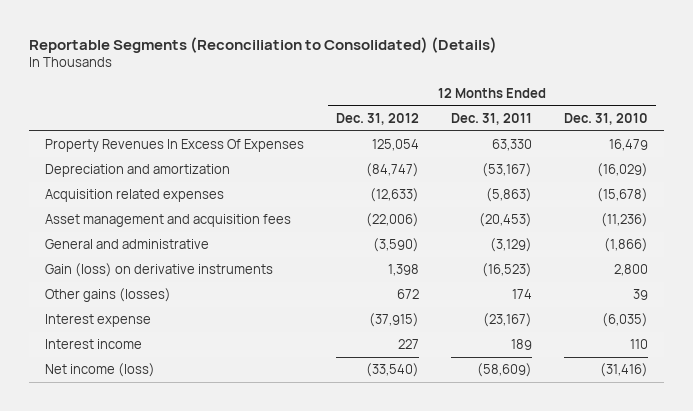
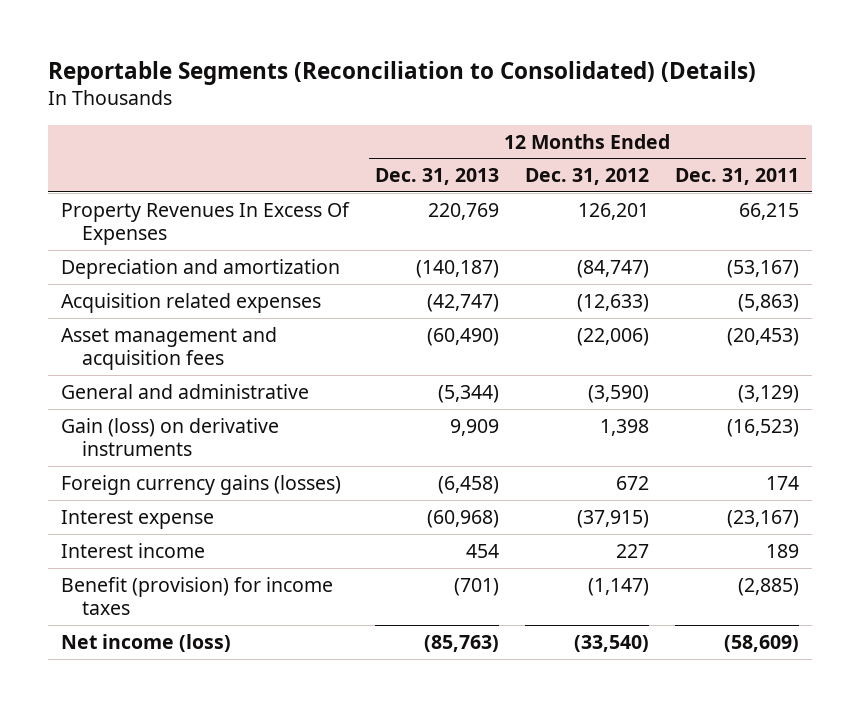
[564,112,649,125] Dec. 31, 2010 -> none
none -> [375,168,500,186] Dec. 31, 2013
[372,139,420,152] 125,054 -> [578,202,650,220] 126,201
[492,139,533,152] 63,330 -> [739,202,800,220] 66,215
[45,288,172,303] Other gains (losses) -> [61,474,342,495] Foreign currency gains (losses)
none -> [61,576,334,616] Benefit (provision) for income taxes

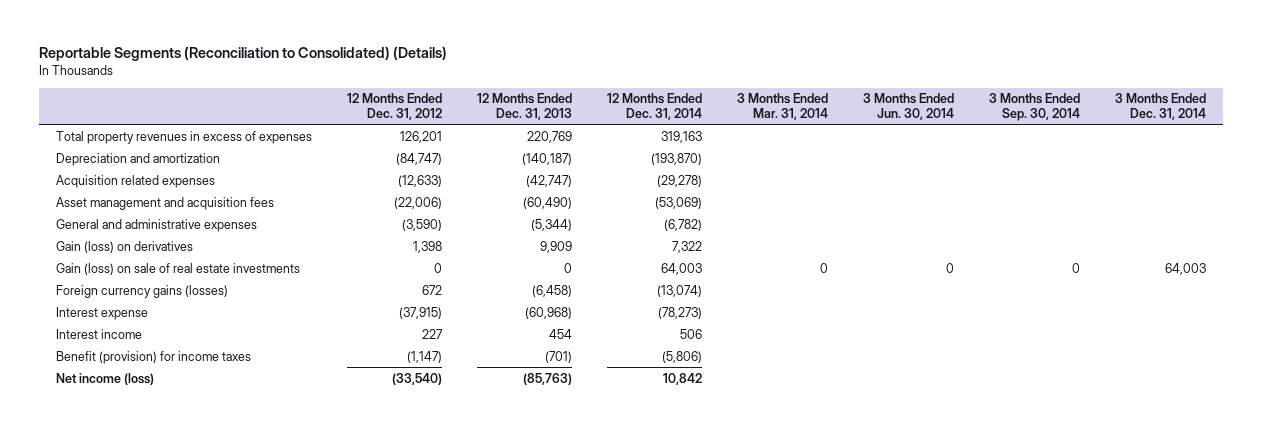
[675,168,800,186] Dec. 31, 2011 -> none
none -> [607,93,703,120] 12 Months Ended Dec. 31, 2014
none -> [736,93,828,120] 3 Months Ended Mar. 31, 2014
none -> [862,93,954,120] 3 Months Ended Jun. 30, 2014
none -> [988,93,1080,121] 3 Months Ended Sep. 30, 2014
none -> [1114,93,1206,120] 3 Months Ended Dec. 31, 2014
[61,201,351,246] Property Revenues In Excess Of Expenses -> [56,130,313,144] Total property revenues in excess of expenses
[61,383,310,399] General and administrative -> [56,218,258,232] General and administrative expenses
[61,417,280,457] Gain (loss) on derivative instruments -> [56,240,194,253] Gain (loss) on derivatives
none -> [56,262,301,275] Gain (loss) on sale of real estate investments

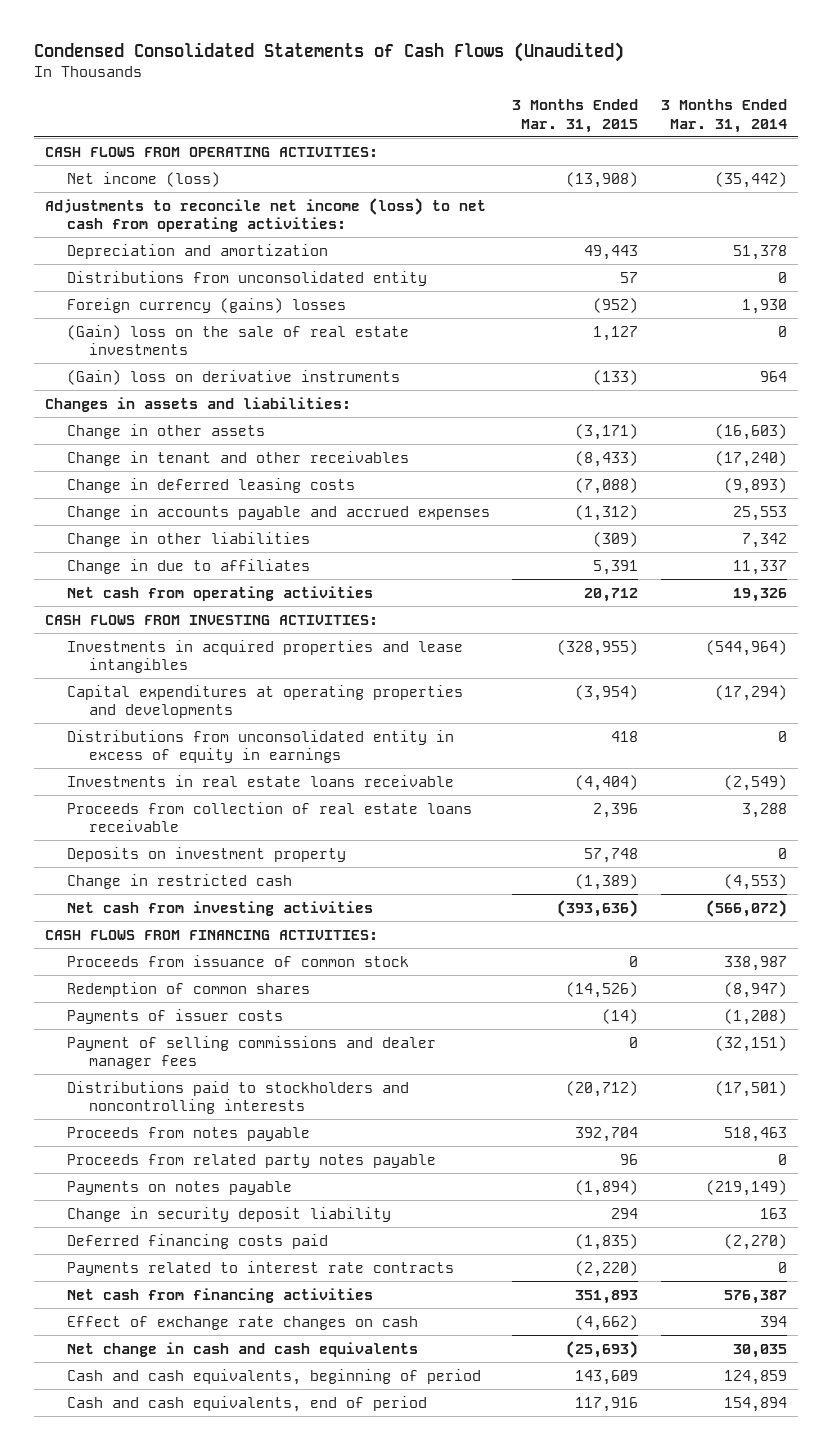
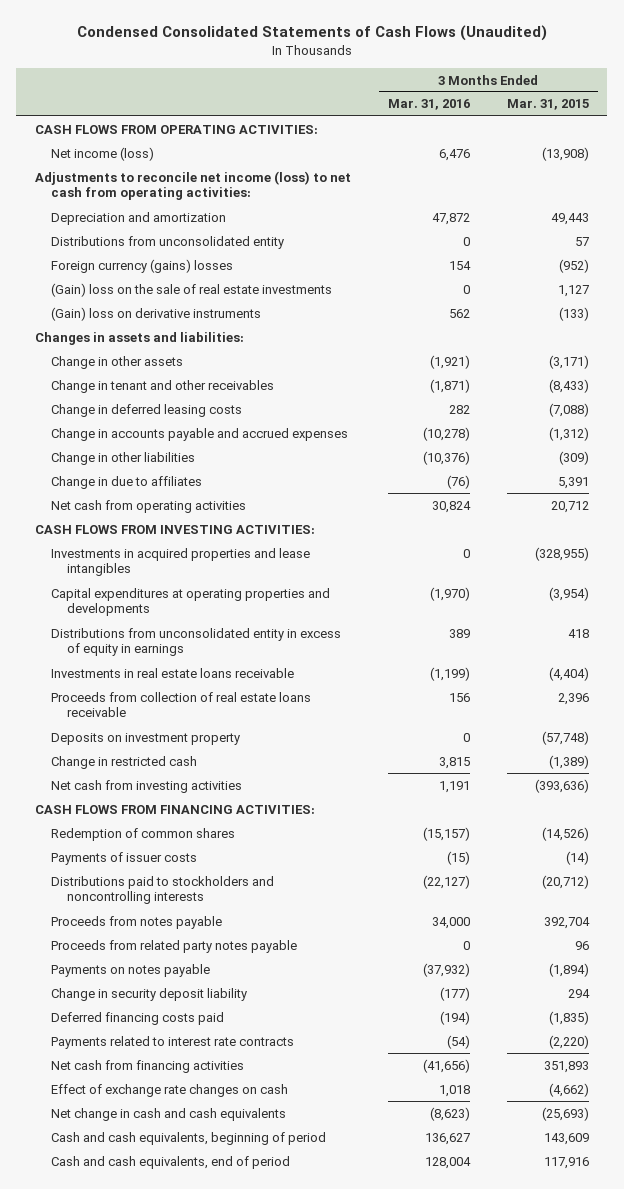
[660,99,787,133] 3 Months Ended Mar. 31, 2014 -> none
none -> [387,99,470,111] Mar. 31, 2016
[584,847,639,863] 57,748 -> [541,730,589,745] (57,748)
[67,954,410,967] Proceeds from issuance of common stock -> none
[67,1035,437,1069] Payment of selling commissions and dealer manager fees -> none

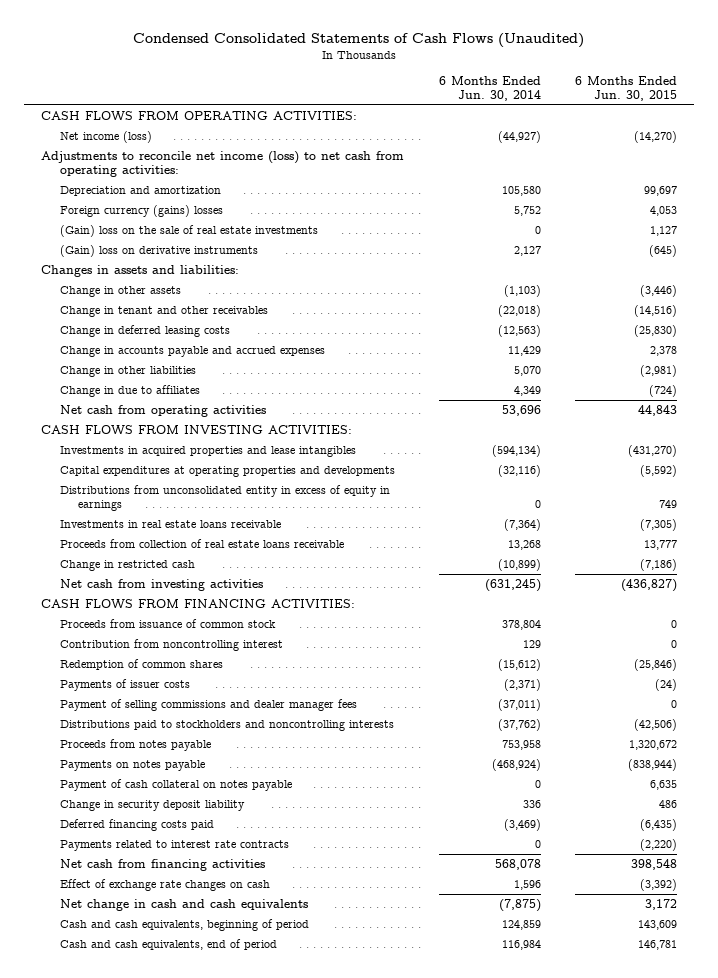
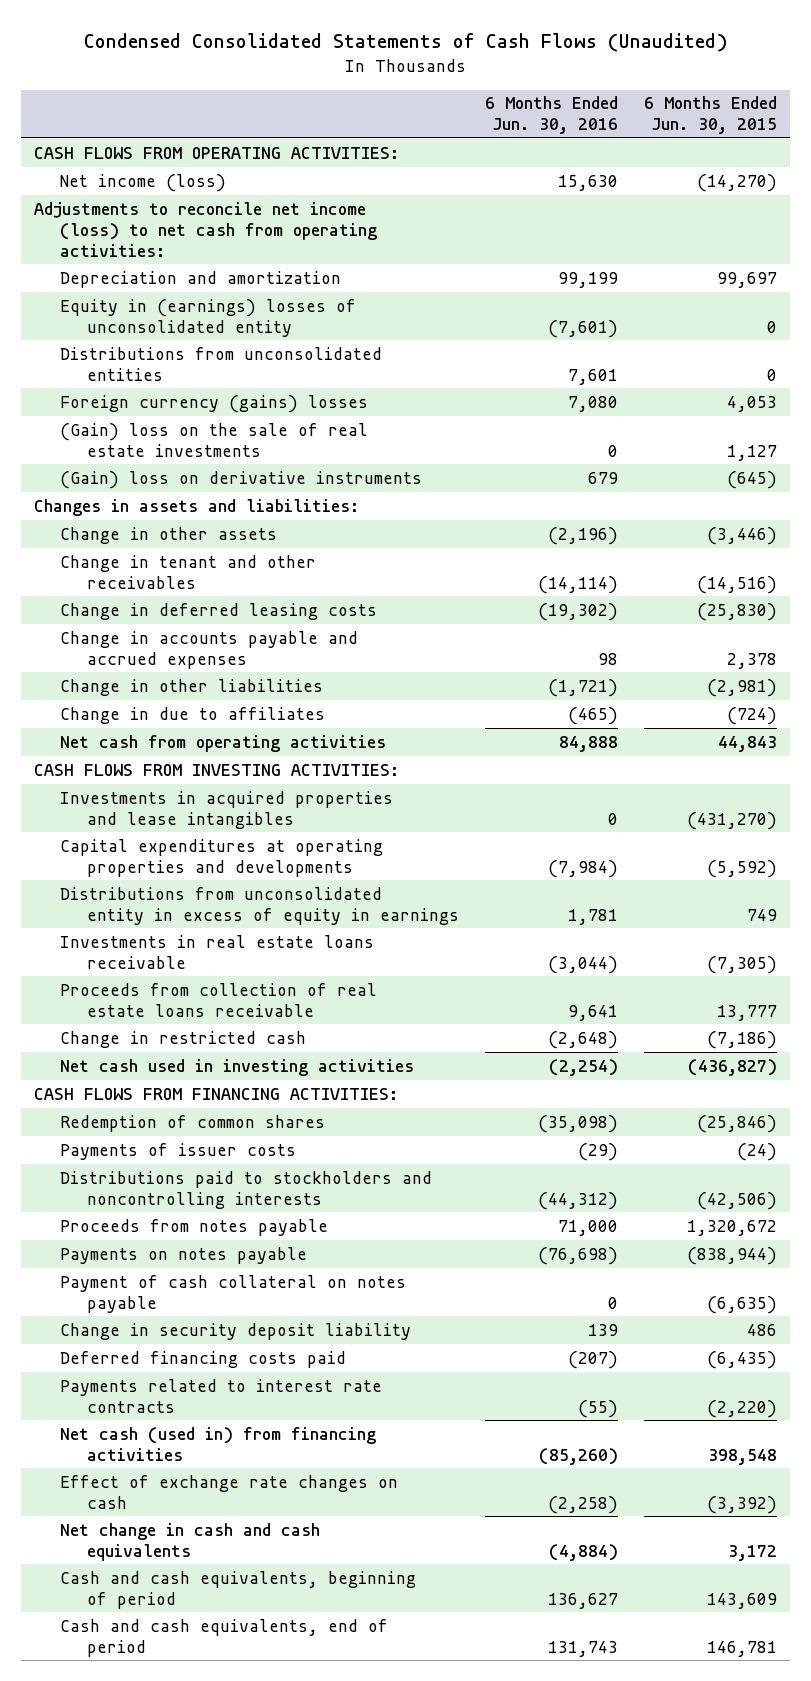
[438,75,541,101] 6 Months Ended Jun. 30, 2014 -> none
none -> [484,96,618,135] 6 Months Ended Jun. 30, 2016
none -> [60,298,357,337] Equity in (earnings) losses of unconsolidated entity
none -> [60,346,383,381] Distributions from unconsolidated entities
[59,579,263,592] Net cash from investing activities -> [60,1058,415,1076] Net cash used in investing activities
[59,619,276,629] Proceeds from issuance of common stock -> none
[59,639,283,652] Contribution from noncontrolling interest -> none
[59,699,357,712] Payment of selling commissions and dealer manager fees -> none
[649,780,677,791] 6,635 -> [707,1295,778,1314] (6,635)
[59,859,265,872] Net cash from financing activities -> [60,1426,377,1461] Net cash (used in) from financing activities

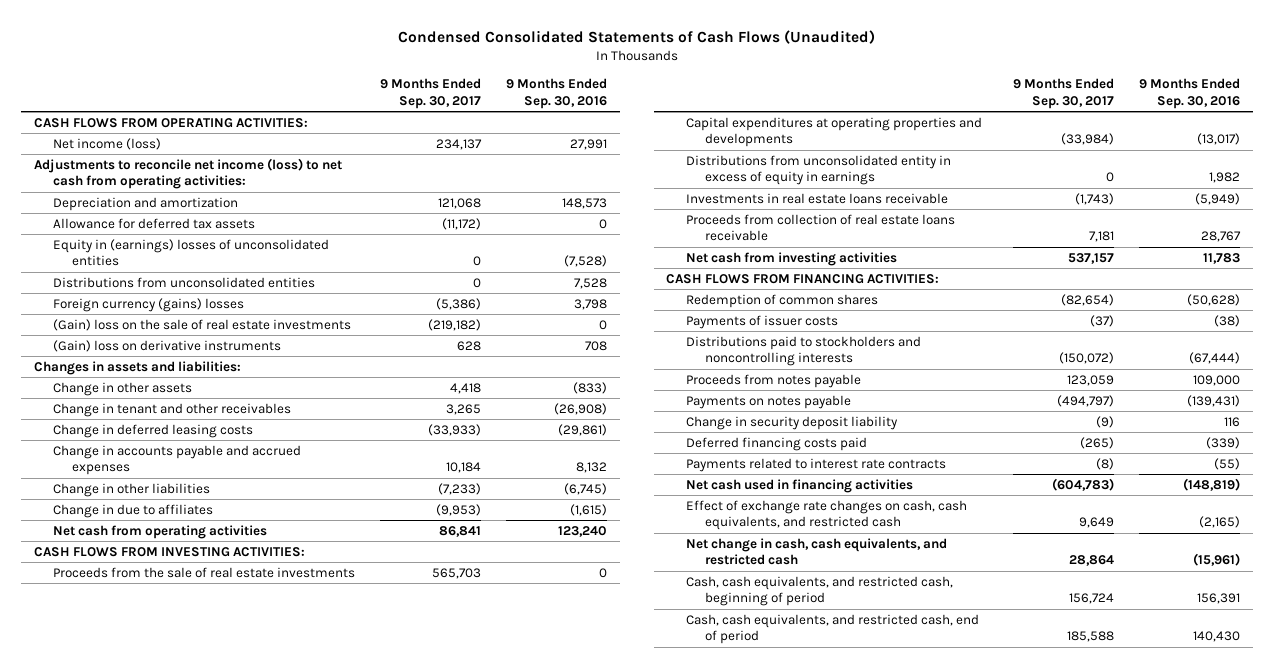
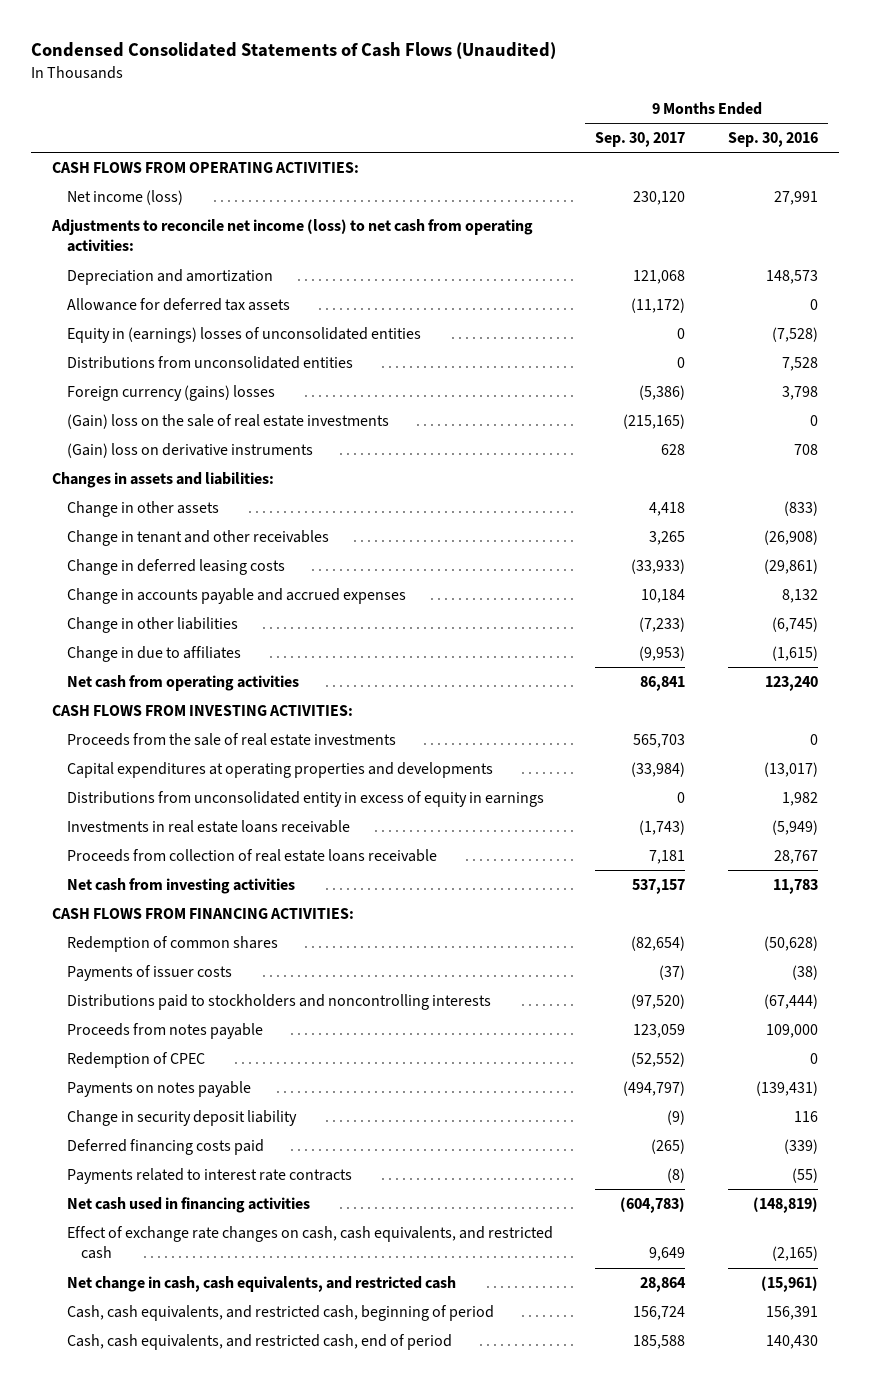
[436,138,483,150] 234,137 -> [633,190,686,205] 230,120
[428,318,482,331] (219,182) -> [623,413,686,429] (215,165)
[1059,352,1115,365] (150,072) -> [631,993,686,1009] (97,520)
none -> [66,1051,205,1068] Redemption of CPEC

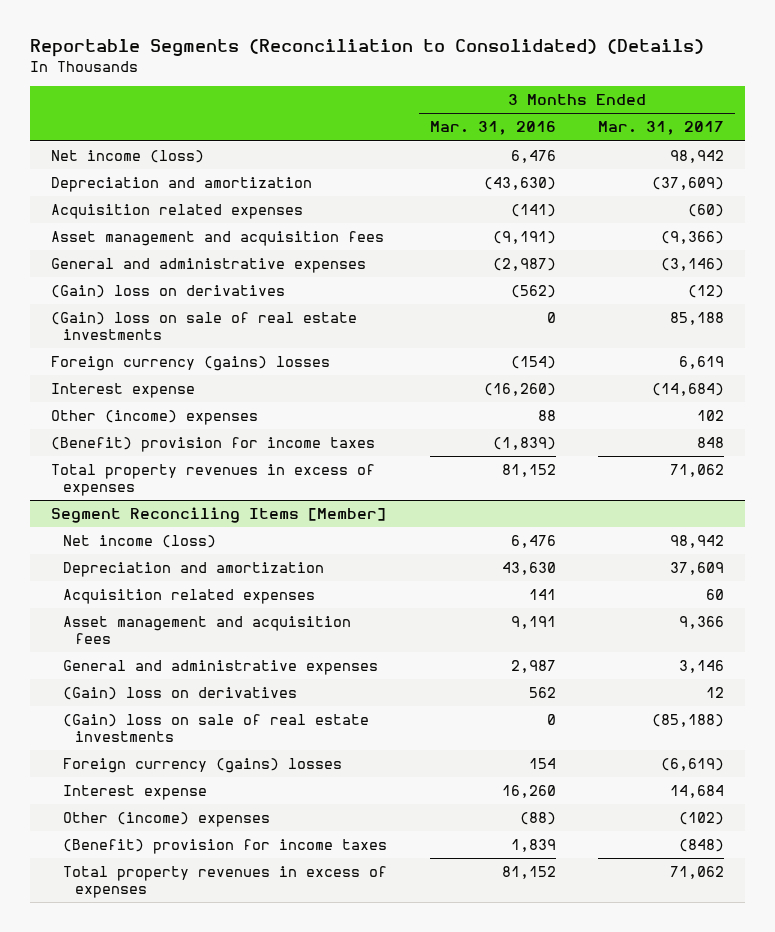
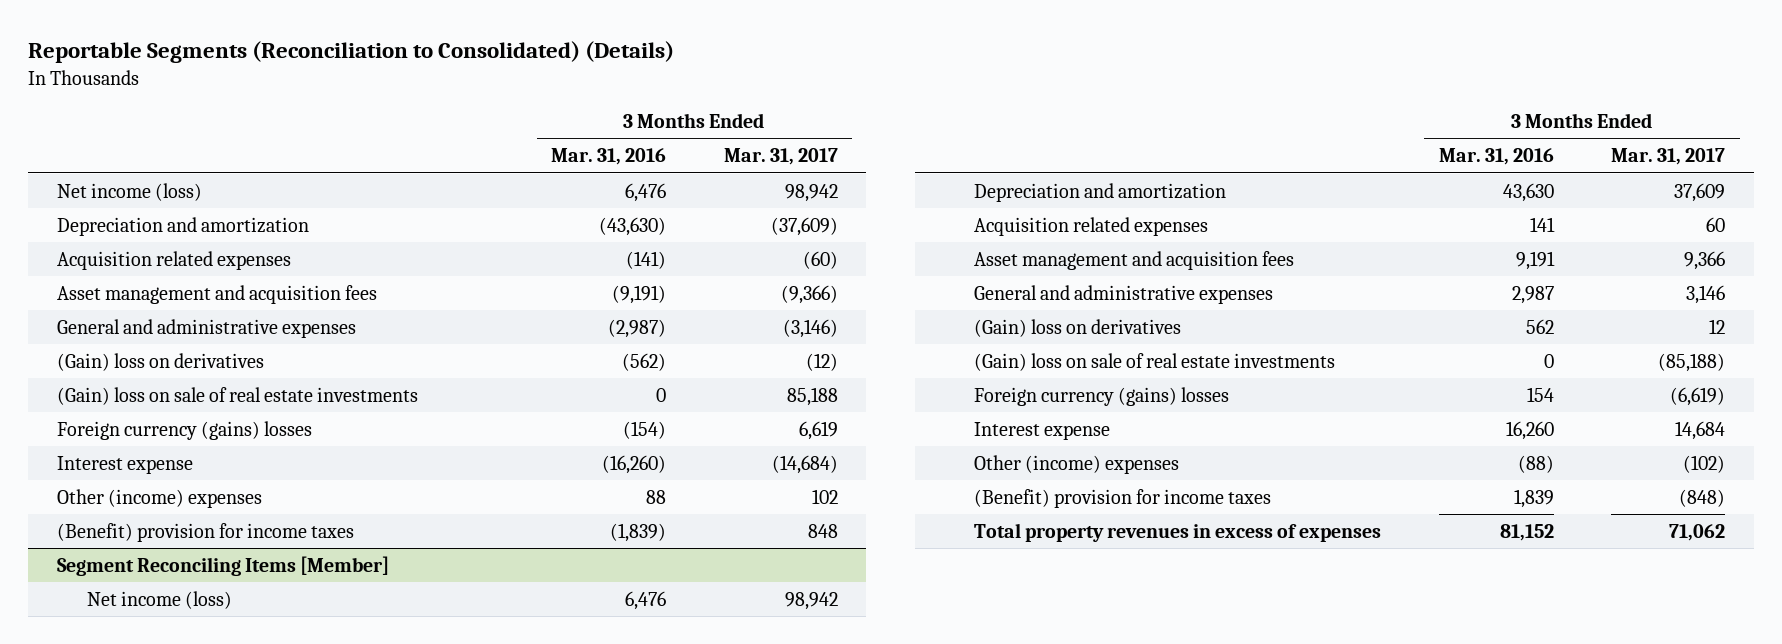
[51,464,376,496] Total property revenues in excess of expenses -> none

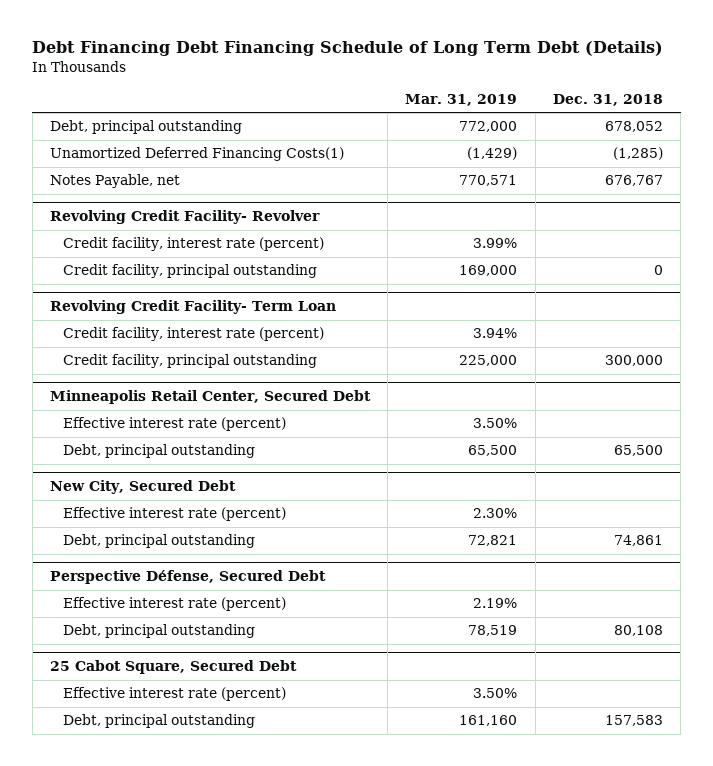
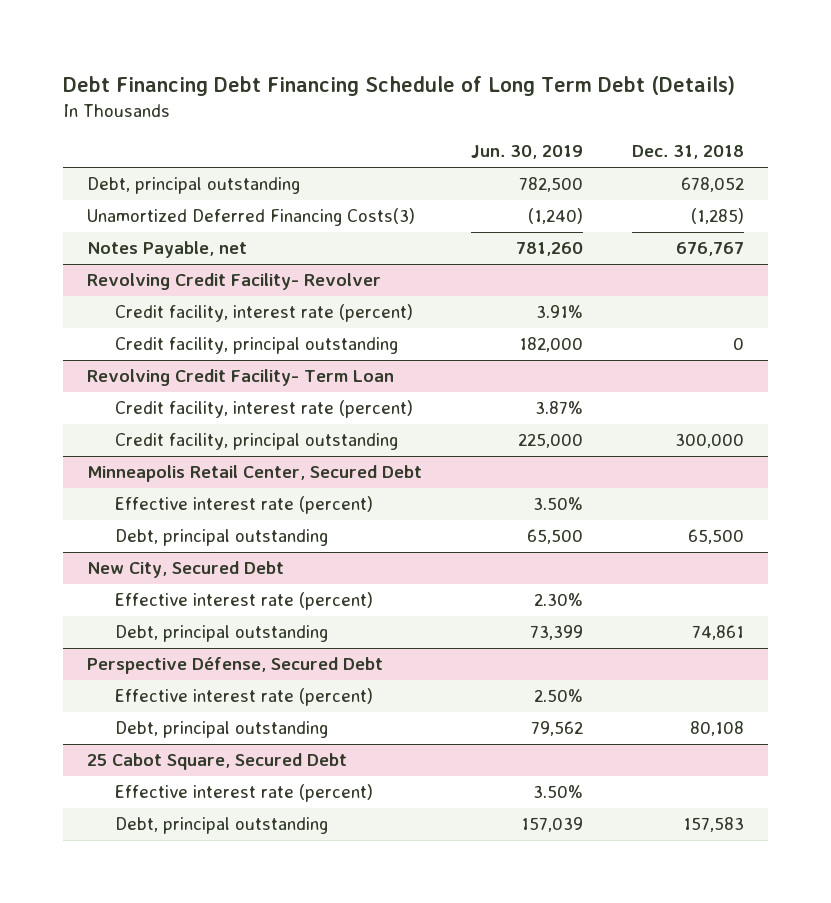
[405,93,518,106] Mar. 31, 2019 -> none
none -> [471,145,584,160] Jun. 30, 2019
[50,147,345,162] Unamortized Deferred Financing Costs(1) -> [87,208,416,227] Unamortized Deferred Financing Costs(3)

